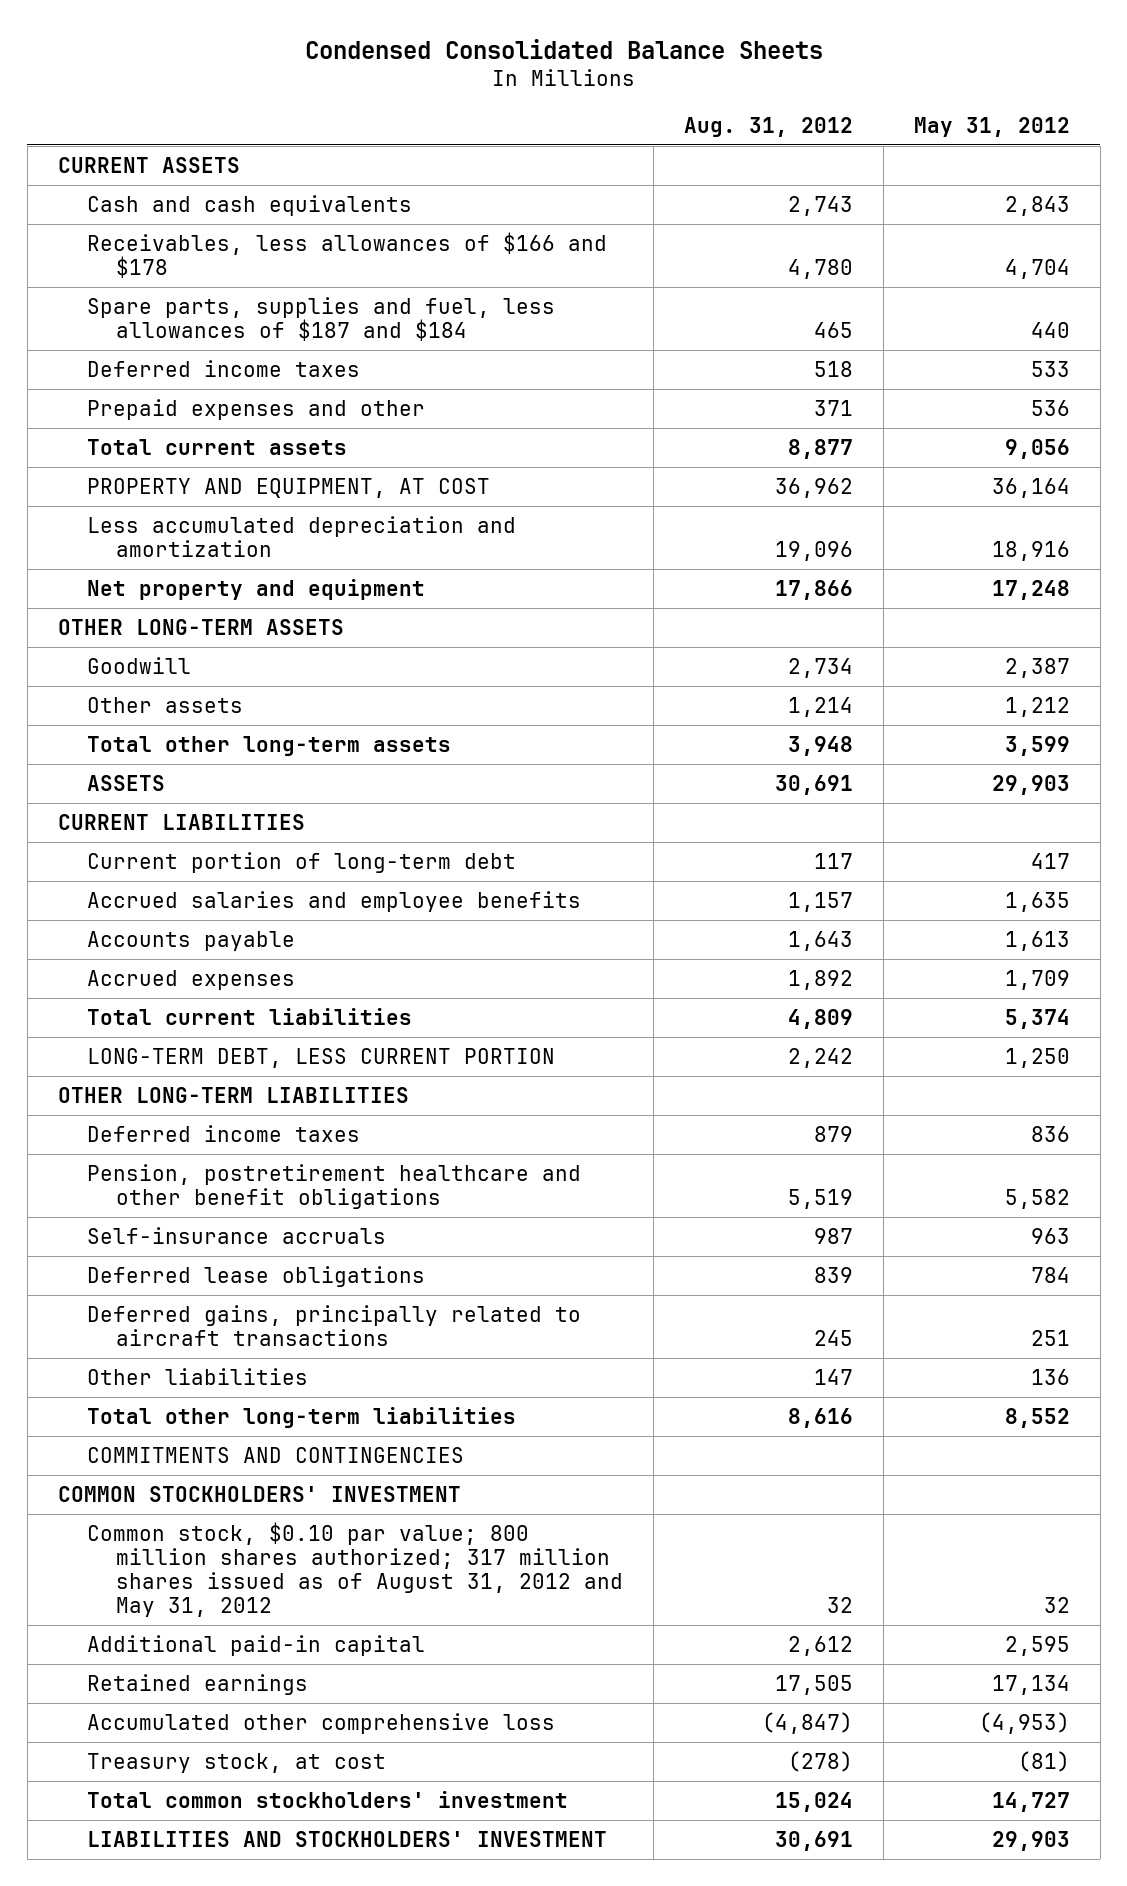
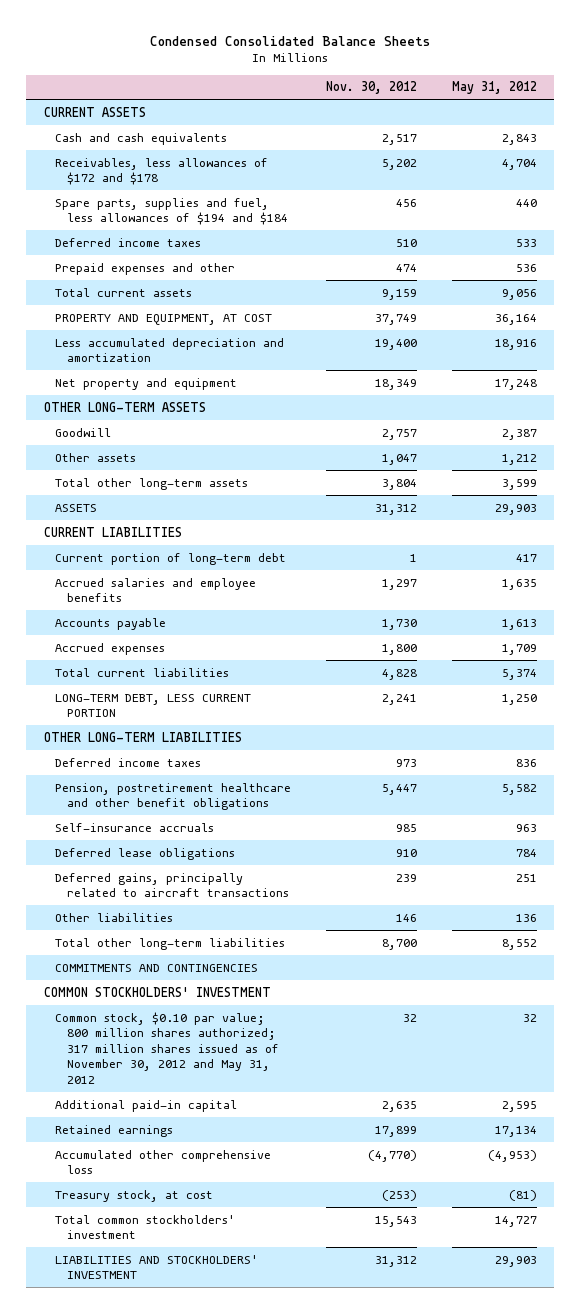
[683,117,853,138] Aug. 31, 2012 -> none
none -> [326,81,418,95] Nov. 30, 2012
[86,231,607,278] Receivables, less allowances of $166 and $178 -> [55,157,269,186] Receivables, less allowances of $172 and $178
[86,296,555,341] Spare parts, supplies and fuel, less allowances of $187 and $184 -> [55,197,288,226] Spare parts, supplies and fuel, less allowances of $194 and $184
[86,1521,624,1618] Common stock, $0.10 par value; 800 million shares authorized; 317 million shares issued as of August 31, 2012 and May 31, 2012 -> [55,1011,279,1084] Common stock, $0.10 par value; 800 million shares authorized; 317 million shares issued as of November 30, 2012 and May 31, 2012

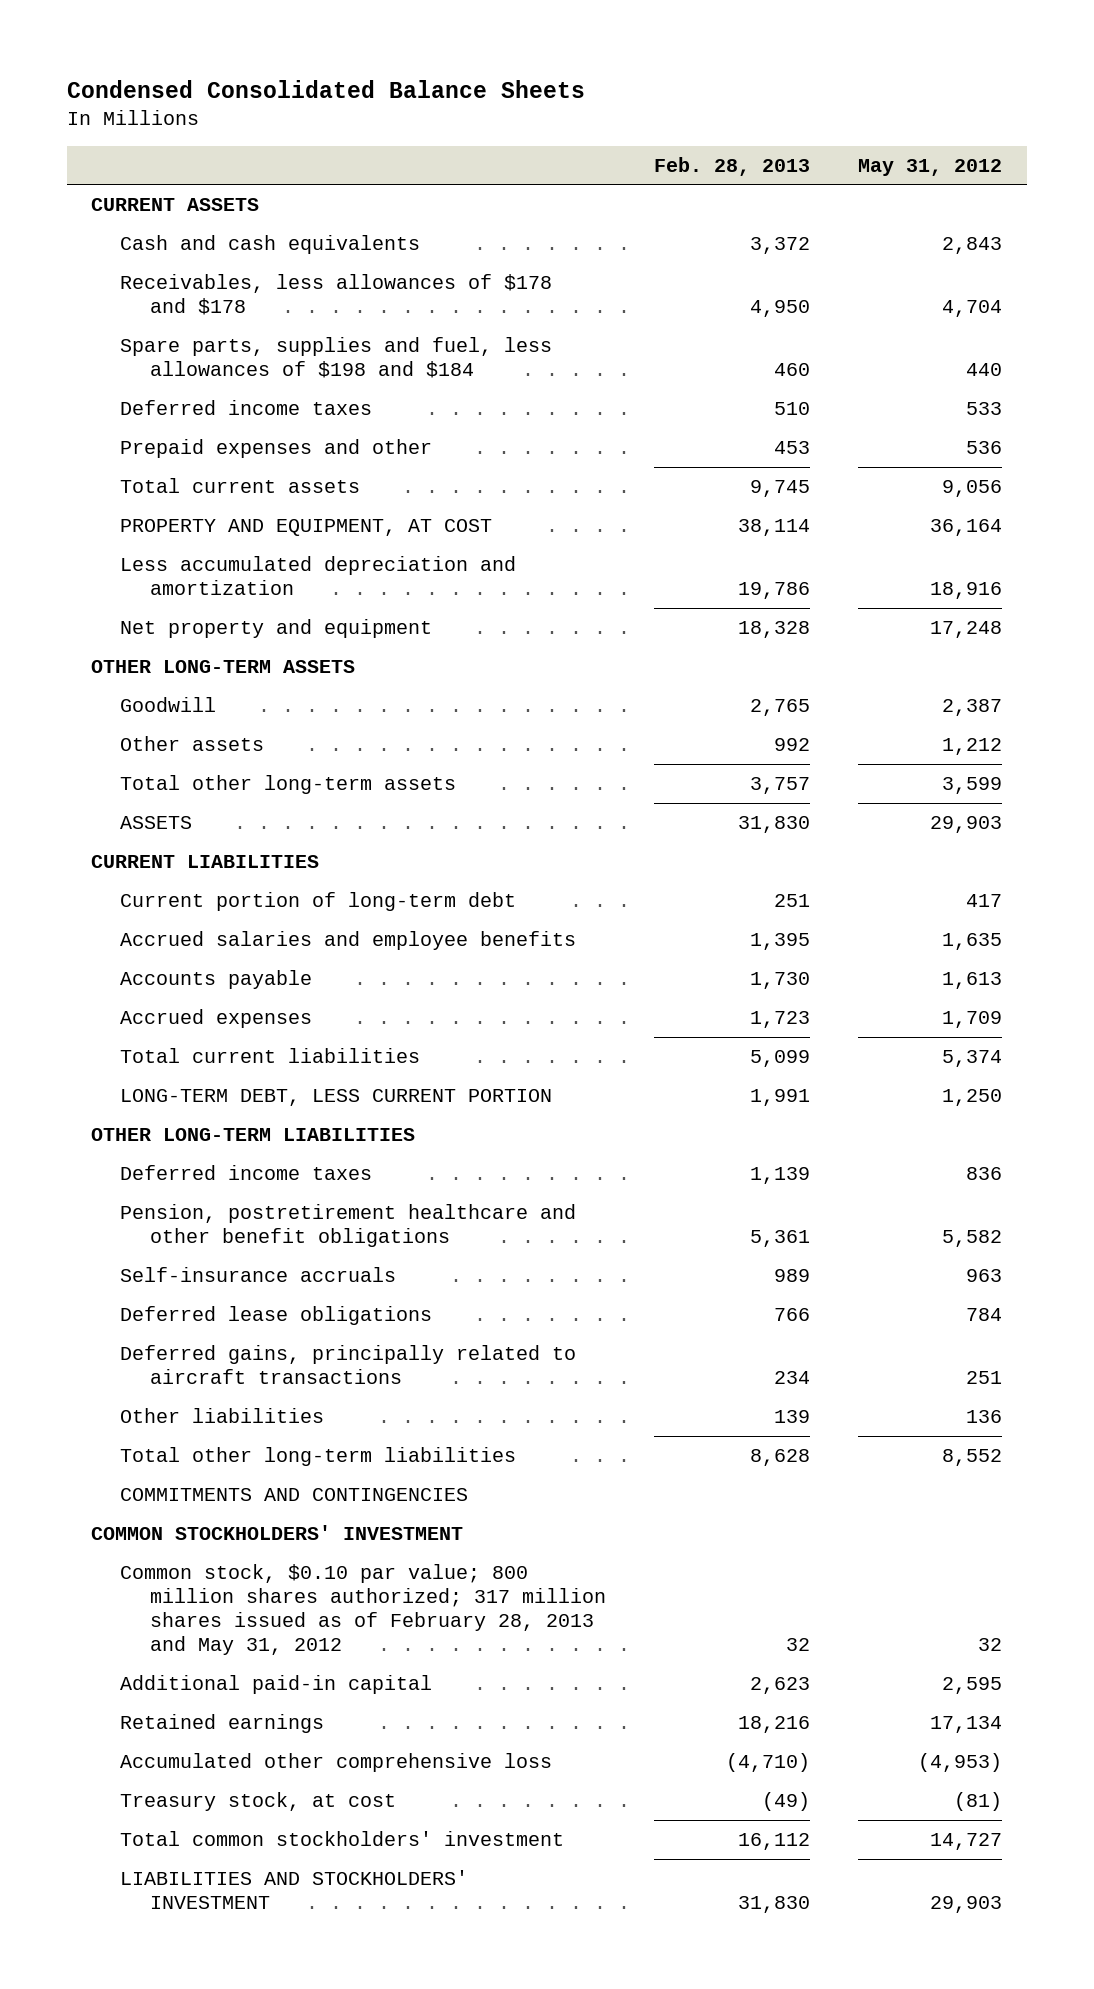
[326,81,418,95] Nov. 30, 2012 -> none
none -> [654,156,811,176] Feb. 28, 2013
[55,157,269,186] Receivables, less allowances of $172 and $178 -> [120,274,553,316] Receivables, less allowances of $178 and $178
[55,197,288,226] Spare parts, supplies and fuel, less allowances of $194 and $184 -> [120,337,553,379] Spare parts, supplies and fuel, less allowances of $198 and $184
[55,1011,279,1084] Common stock, $0.10 par value; 800 million shares authorized; 317 million shares issued as of November 30, 2012 and May 31, 2012 -> [120,1564,606,1656] Common stock, $0.10 par value; 800 million shares authorized; 317 million shares issued as of February 28, 2013 and May 31, 2012

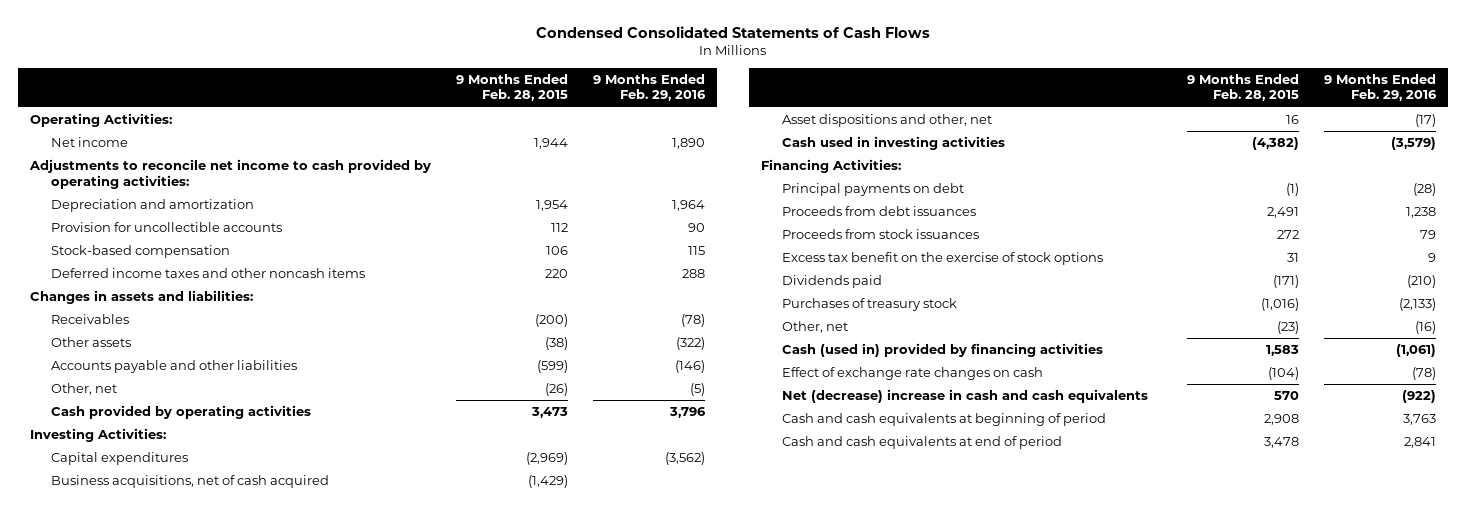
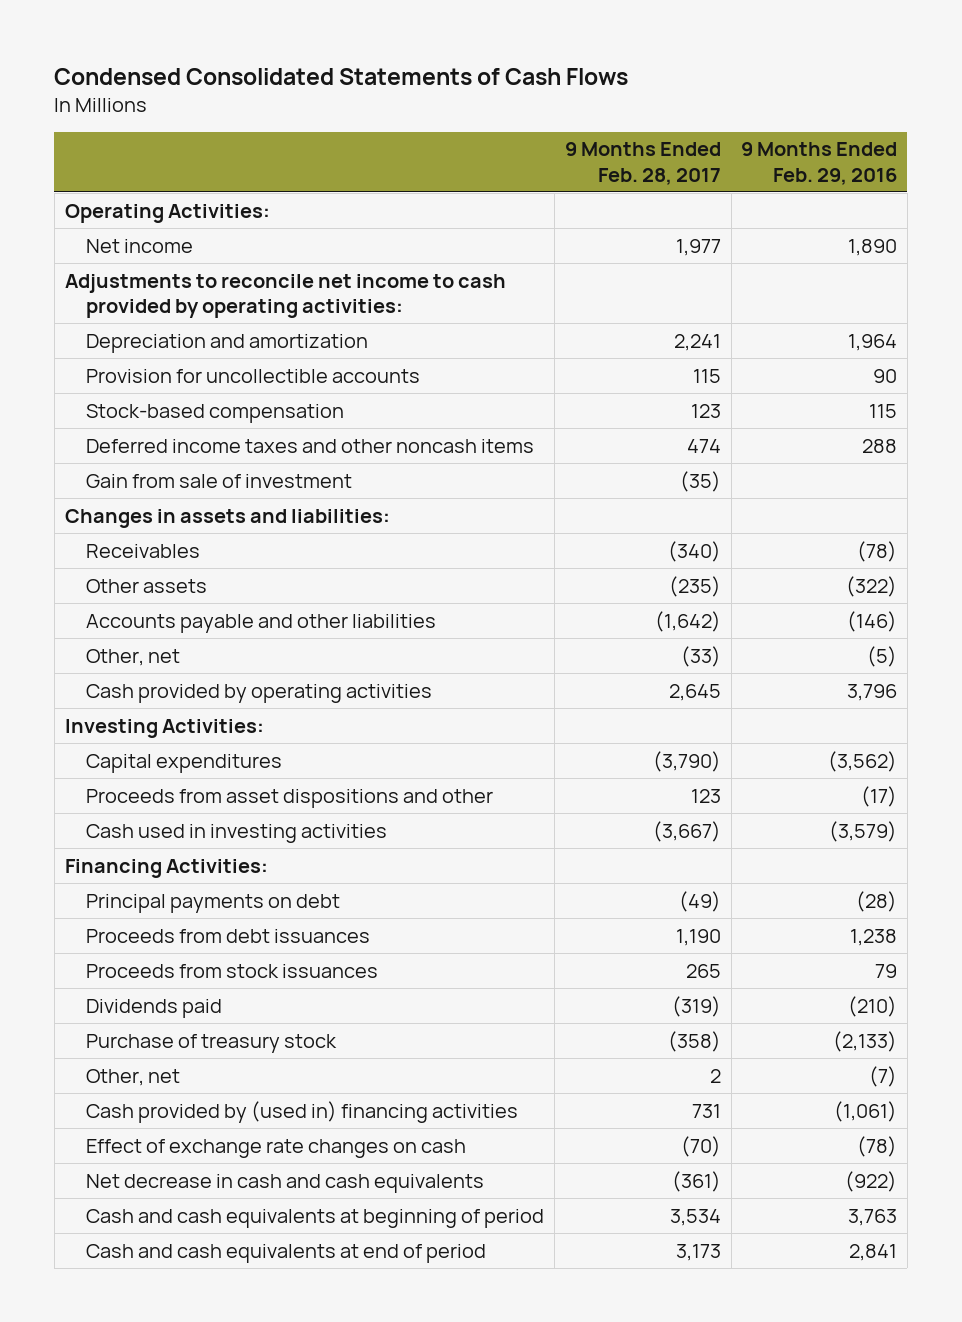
[456,73,569,102] 9 Months Ended Feb. 28, 2015 -> none
none -> [564,142,721,185] 9 Months Ended Feb. 28, 2017
none -> [86,473,353,488] Gain from sale of investment
[50,475,329,489] Business acquisitions, net of cash acquired -> none
[781,114,992,128] Asset dispositions and other, net -> [86,788,494,808] Proceeds from asset dispositions and other
[781,252,1103,266] Excess tax benefit on the exercise of stock options -> none
[781,298,957,312] Purchases of treasury stock -> [86,1033,338,1053] Purchase of treasury stock
[1414,321,1436,335] (16) -> [869,1065,898,1087] (7)
[781,343,1103,358] Cash (used in) provided by financing activities -> [86,1100,519,1123] Cash provided by (used in) financing activities
[781,389,1148,404] Net (decrease) increase in cash and cash equivalents -> [86,1173,485,1193] Net decrease in cash and cash equivalents

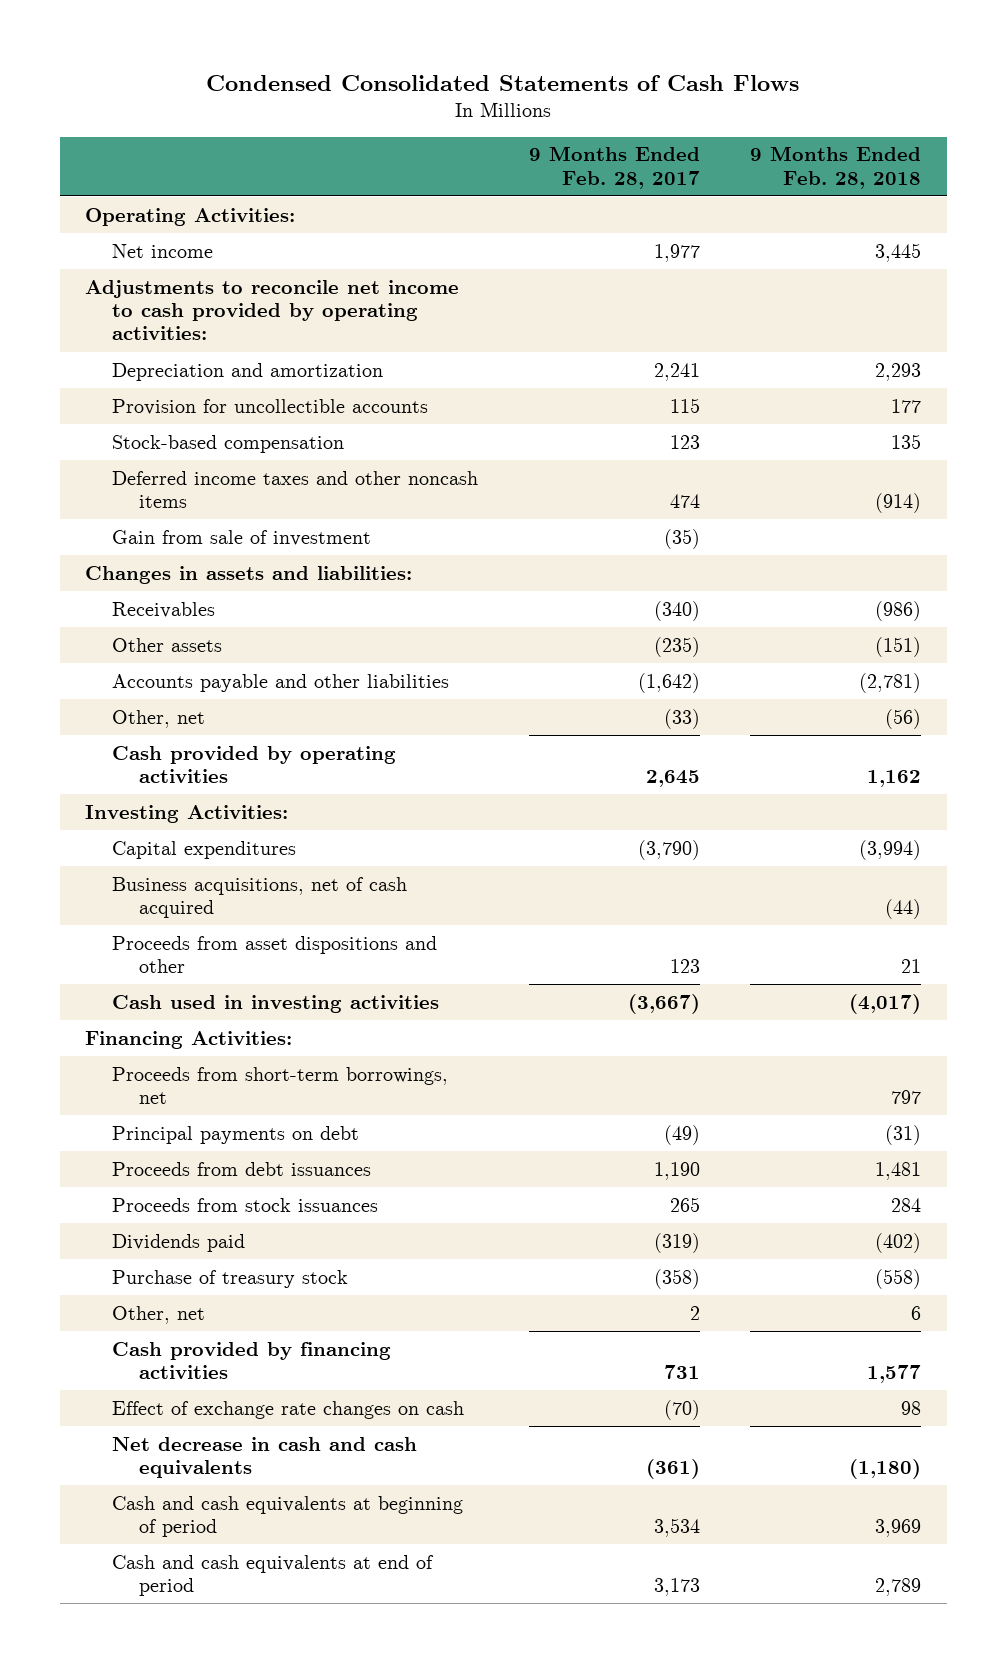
[741,142,898,185] 9 Months Ended Feb. 29, 2016 -> none
none -> [750,146,922,189] 9 Months Ended Feb. 28, 2018
none -> [112,876,408,919] Business acquisitions, net of cash acquired
none -> [112,1066,449,1105] Proceeds from short-term borrowings, net
[86,1100,519,1123] Cash provided by (used in) financing activities -> [112,1341,392,1380] Cash provided by financing activities

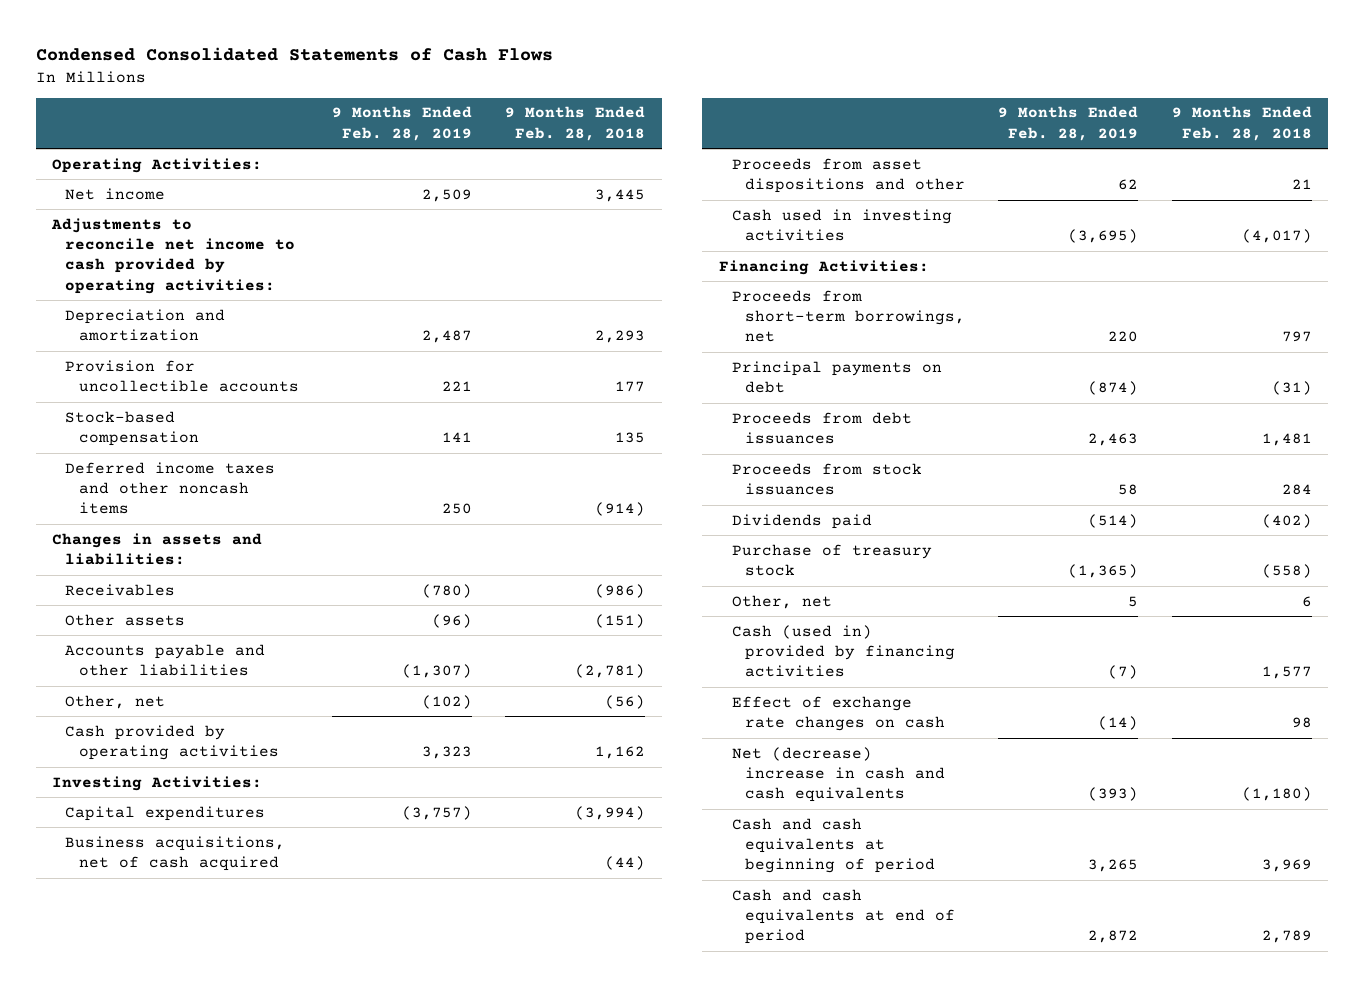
[528,146,700,189] 9 Months Ended Feb. 28, 2017 -> none
none -> [332,106,473,141] 9 Months Ended Feb. 28, 2019
[112,529,372,546] Gain from sale of investment -> none
[112,1341,392,1380] Cash provided by financing activities -> [731,624,955,678] Cash (used in) provided by financing activities
[112,1436,418,1479] Net decrease in cash and cash equivalents -> [731,746,945,803] Net (decrease) increase in cash and cash equivalents

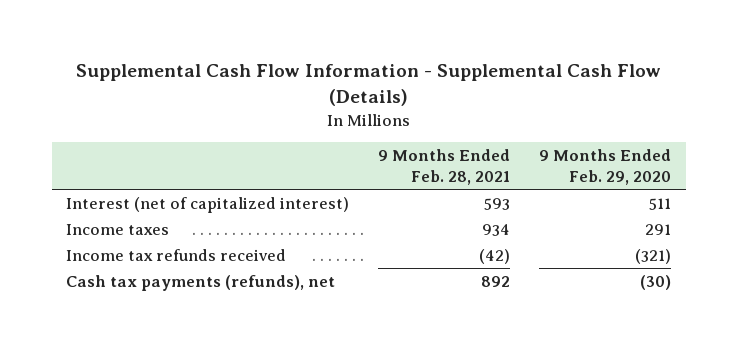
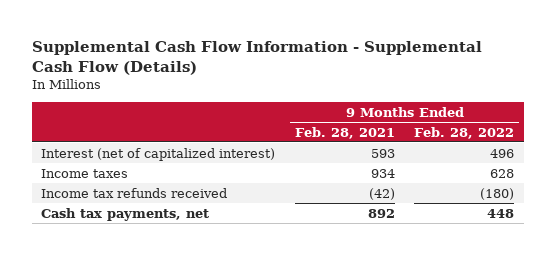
[539,149,672,185] 9 Months Ended Feb. 29, 2020 -> none
none -> [414,126,515,139] Feb. 28, 2022
[66,274,336,291] Cash tax payments (refunds), net -> [41,207,210,221] Cash tax payments, net

